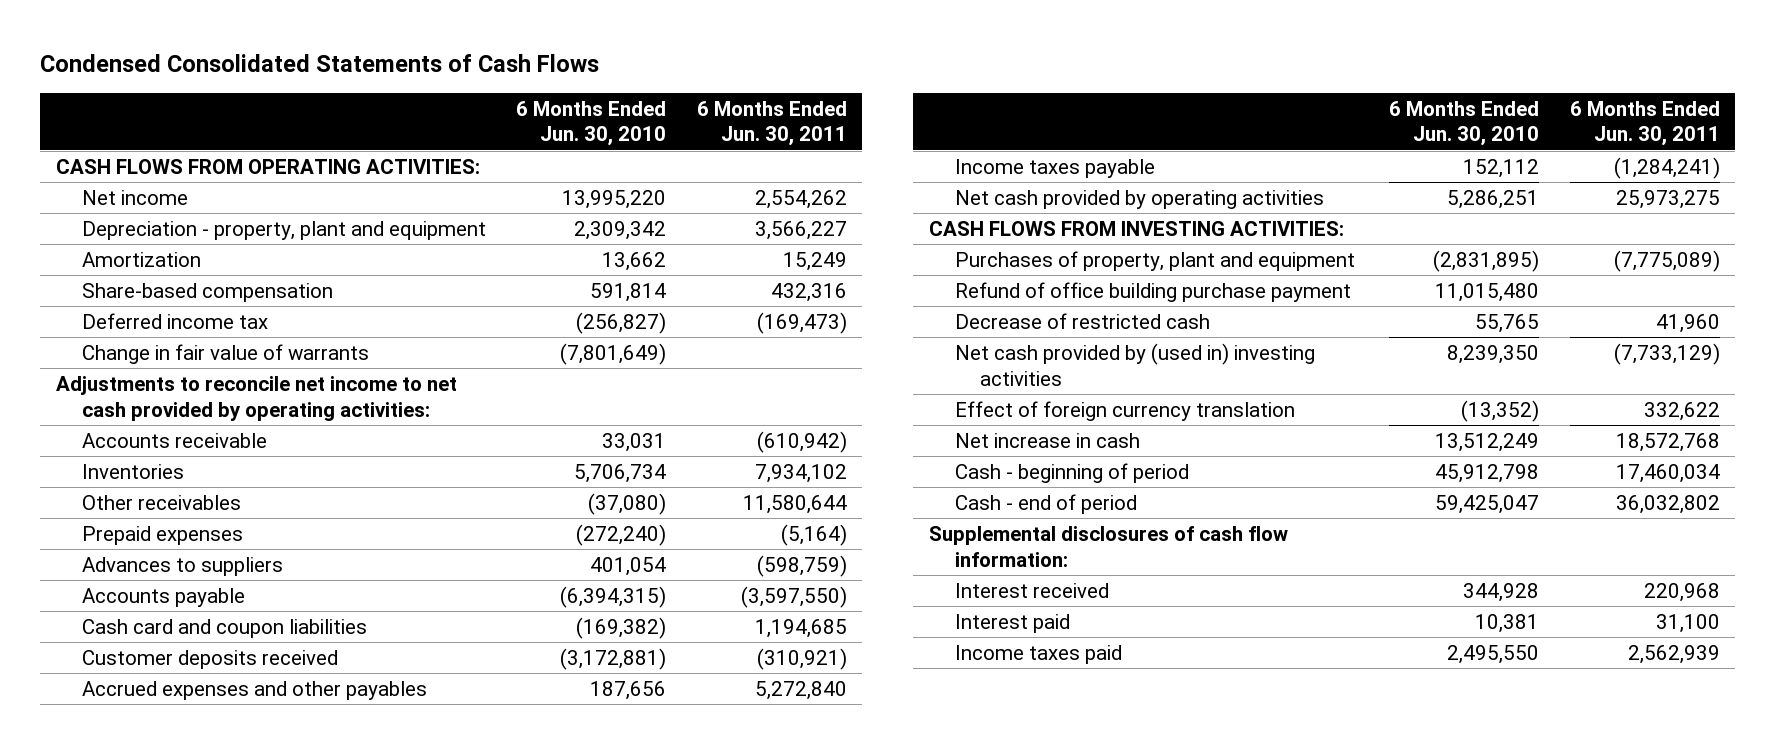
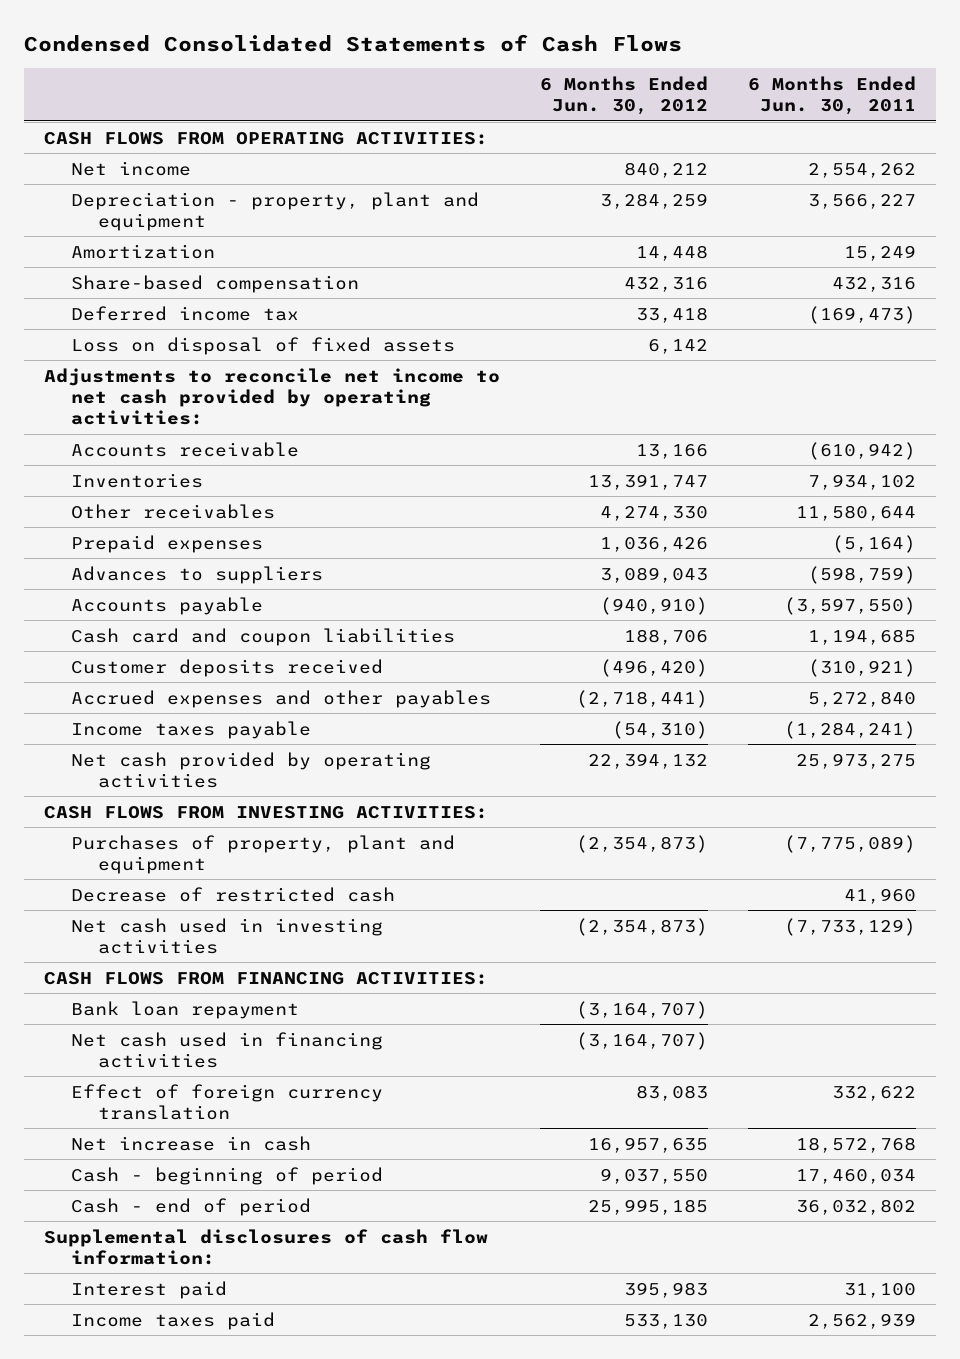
[516,100,667,147] 6 Months Ended Jun. 30, 2010 -> none
none -> [540,75,709,115] 6 Months Ended Jun. 30, 2012
[81,343,369,364] Change in fair value of warrants -> none
none -> [71,336,456,355] Loss on disposal of fixed assets
[954,281,1351,302] Refund of office building purchase payment -> none
[954,342,1315,386] Net cash provided by (used in) investing activities -> [71,917,384,954] Net cash used in investing activities
none -> [44,971,489,985] CASH FLOWS FROM FINANCING ACTIVITIES:
none -> [71,1000,300,1019] Bank loan repayment
none -> [71,1031,384,1068] Net cash used in financing activities
[954,582,1109,598] Interest received -> none

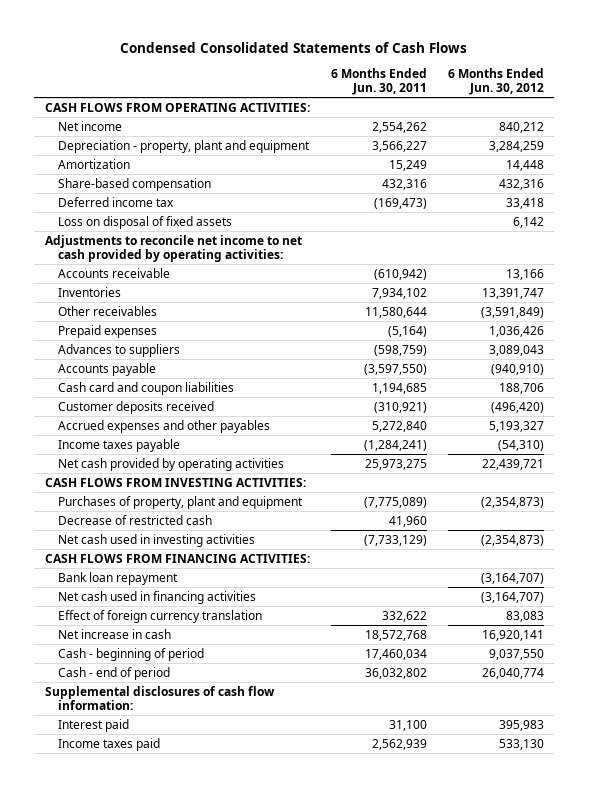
[600,505,709,521] 4,274,330 -> [480,306,544,318] (3,591,849)
[576,689,709,708] (2,718,441) -> [488,420,544,432] 5,193,327
[588,752,709,769] 22,394,132 -> [481,458,544,470] 22,439,721
[588,1136,709,1153] 16,957,635 -> [481,629,544,641] 16,920,141
[588,1198,709,1215] 25,995,185 -> [481,667,544,679] 26,040,774

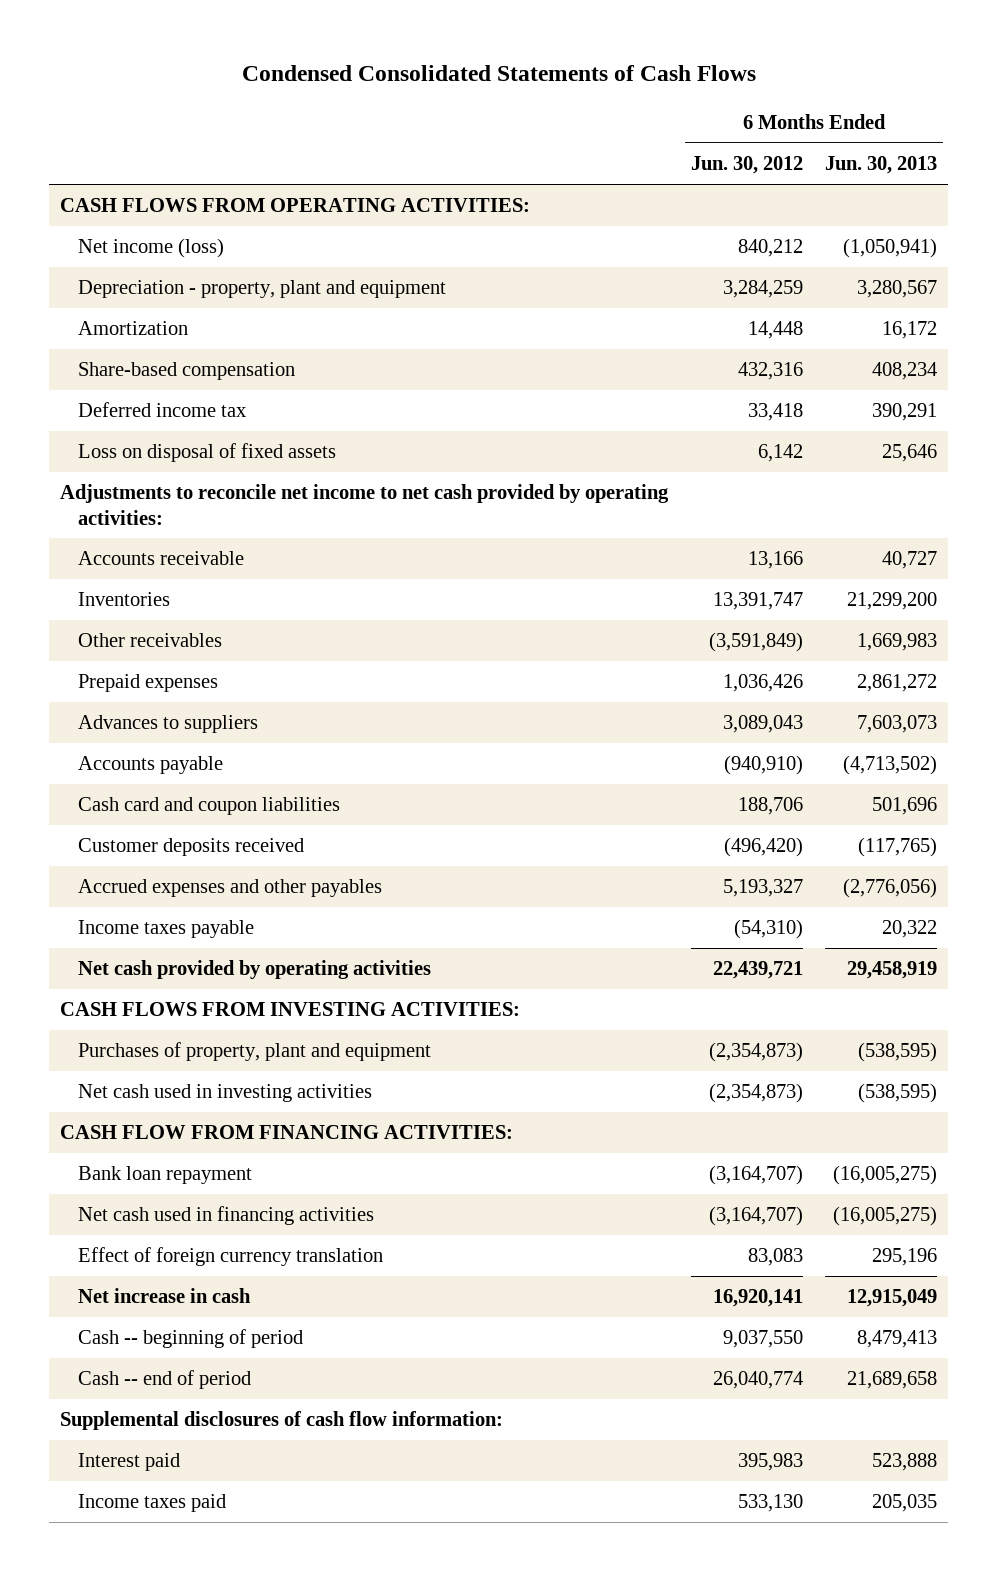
[330,67,427,96] 6 Months Ended Jun. 30, 2011 -> none
none -> [825,156,938,175] Jun. 30, 2013
[58,120,123,131] Net income -> [78,238,225,259] Net income (loss)
[58,514,213,525] Decrease of restricted cash -> none
[44,553,310,563] CASH FLOWS FROM FINANCING ACTIVITIES: -> [60,1125,514,1140] CASH FLOW FROM FINANCING ACTIVITIES:
[58,647,205,661] Cash - beginning of period -> [78,1329,304,1349] Cash -- beginning of period
[58,666,171,680] Cash - end of period -> [78,1370,252,1390] Cash -- end of period

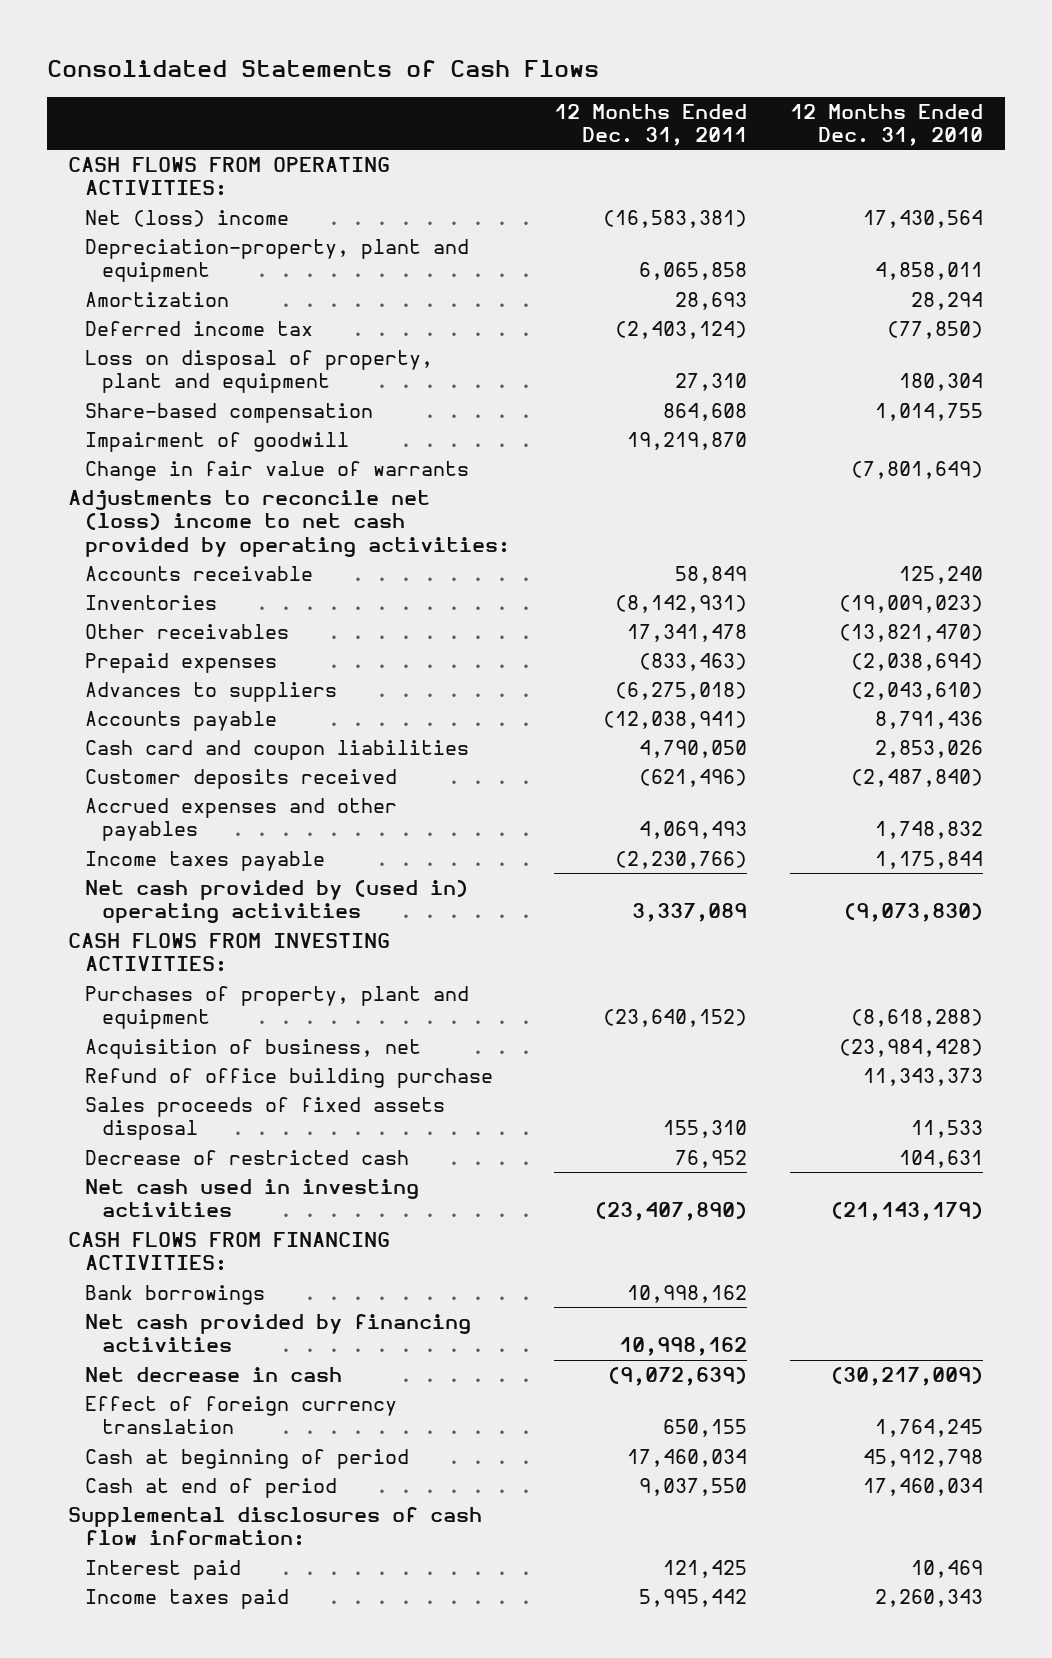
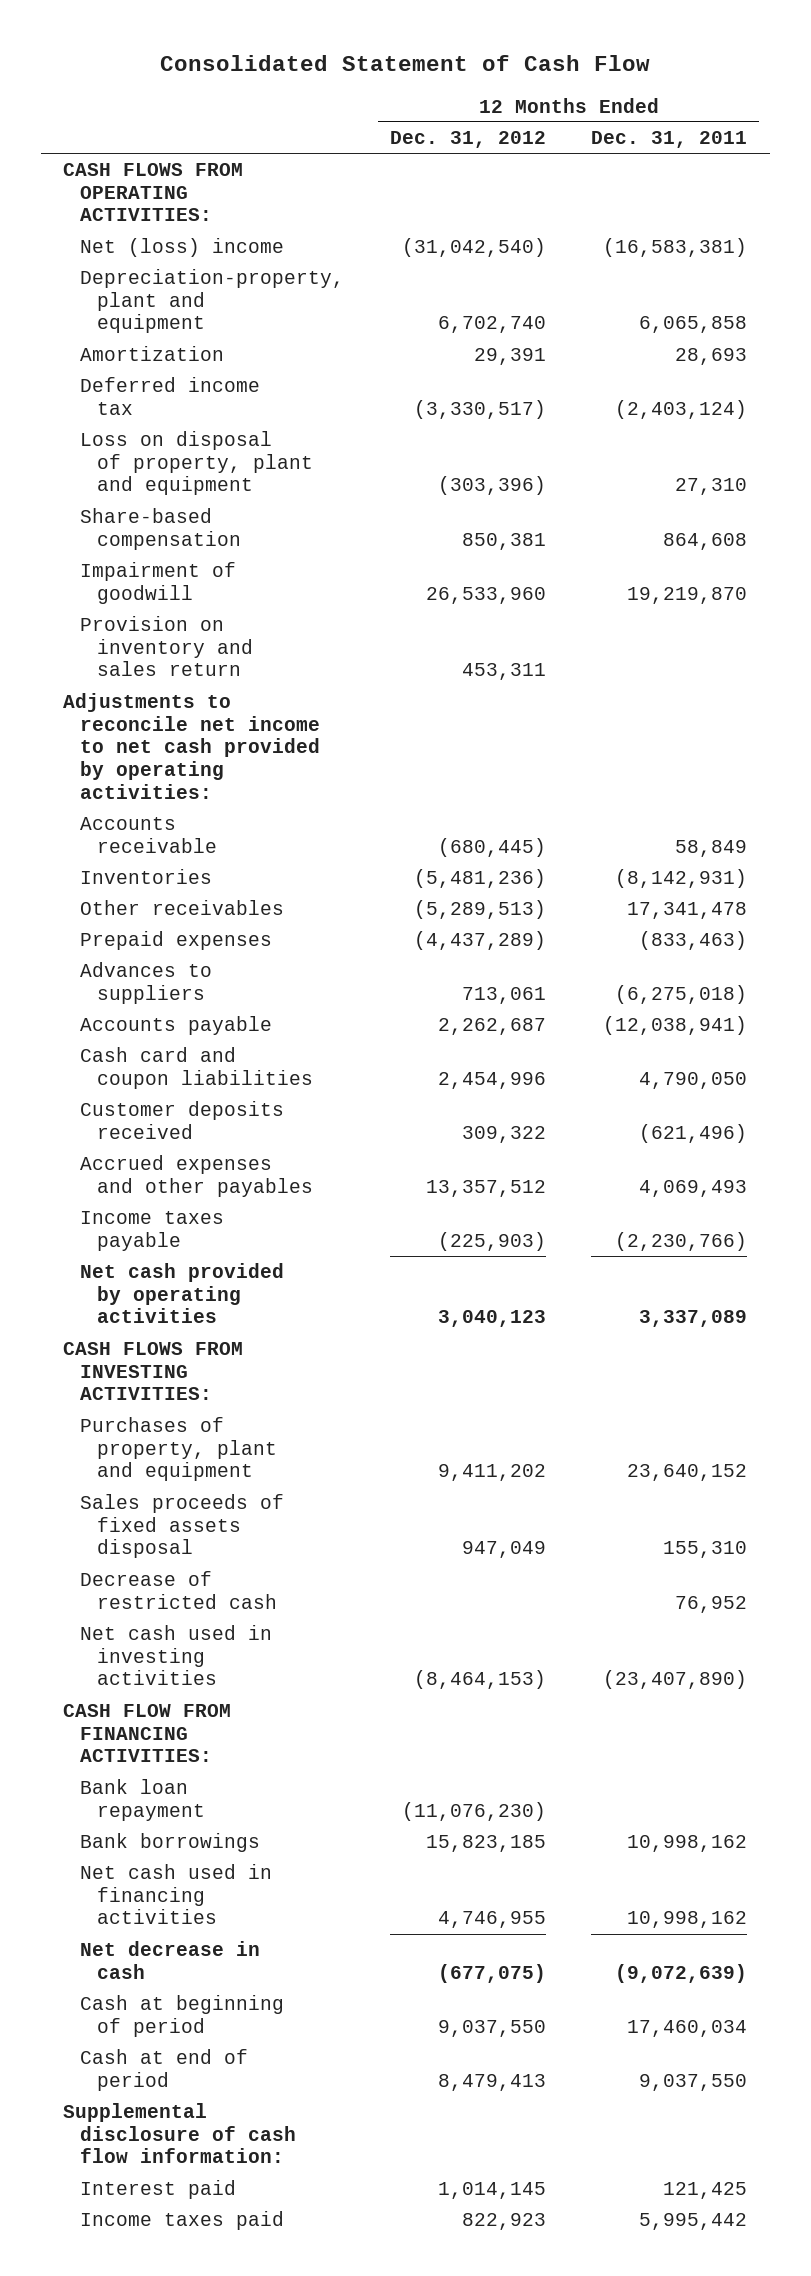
[46,60,599,78] Consolidated Statements of Cash Flows -> [160,54,651,71] Consolidated Statement of Cash Flow
[790,103,984,147] 12 Months Ended Dec. 31, 2010 -> none
none -> [389,130,546,148] Dec. 31, 2012
[85,461,470,482] Change in fair value of warrants -> none
none -> [79,616,253,677] Provision on inventory and sales return
[68,490,511,557] Adjustments to reconcile net (loss) income to net cash provided by operating activities: -> [63,693,320,799] Adjustments to reconcile net income to net cash provided by operating activities:
[85,880,469,924] Net cash provided by (used in) operating activities -> [79,1263,284,1324] Net cash provided by operating activities
[85,1039,422,1060] Acquisition of business, net -> none
[85,1068,494,1089] Refund of office building purchase -> none
[602,1009,747,1028] (23,640,152) -> [627,1464,748,1482] 23,640,152
[68,1232,391,1272] CASH FLOWS FROM FINANCING ACTIVITIES: -> [63,1704,232,1763] CASH FLOW FROM FINANCING ACTIVITIES:
none -> [79,1779,205,1821] Bank loan repayment
[85,1314,472,1353] Net cash provided by financing activities -> [79,1864,272,1925] Net cash used in financing activities
[85,1396,398,1435] Effect of foreign currency translation -> none
[68,1507,483,1547] Supplemental disclosures of cash flow information: -> [63,2103,296,2164] Supplemental disclosure of cash flow information:

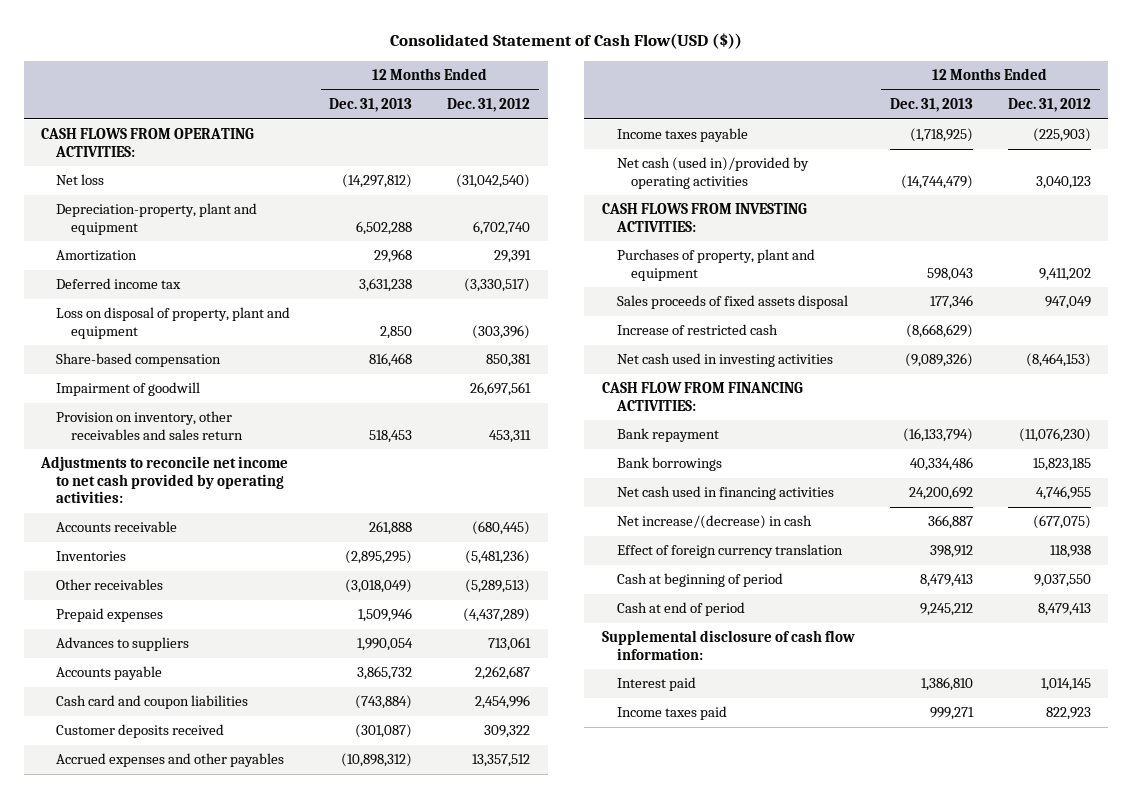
[160,54,651,71] Consolidated Statement of Cash Flow -> [390,33,743,50] Consolidated Statement of Cash Flow(USD ($))
[591,130,748,148] Dec. 31, 2011 -> none
none -> [329,98,413,113] Dec. 31, 2013
[79,238,284,258] Net (loss) income -> [56,174,105,186] Net loss
[425,586,546,604] 26,533,960 -> [470,382,532,397] 26,697,561
[79,616,253,677] Provision on inventory and sales return -> [56,411,243,440] Provision on inventory, other receivables and sales return
[79,1263,284,1324] Net cash provided by operating activities -> [616,157,809,189] Net cash (used in)/provided by operating activities
[79,1571,277,1609] Decrease of restricted cash -> [616,324,778,336] Increase of restricted cash
[79,1779,205,1821] Bank loan repayment -> [616,428,719,443] Bank repayment
[79,1941,260,1979] Net decrease in cash -> [616,515,812,530] Net increase/(decrease) in cash
none -> [616,544,843,559] Effect of foreign currency translation

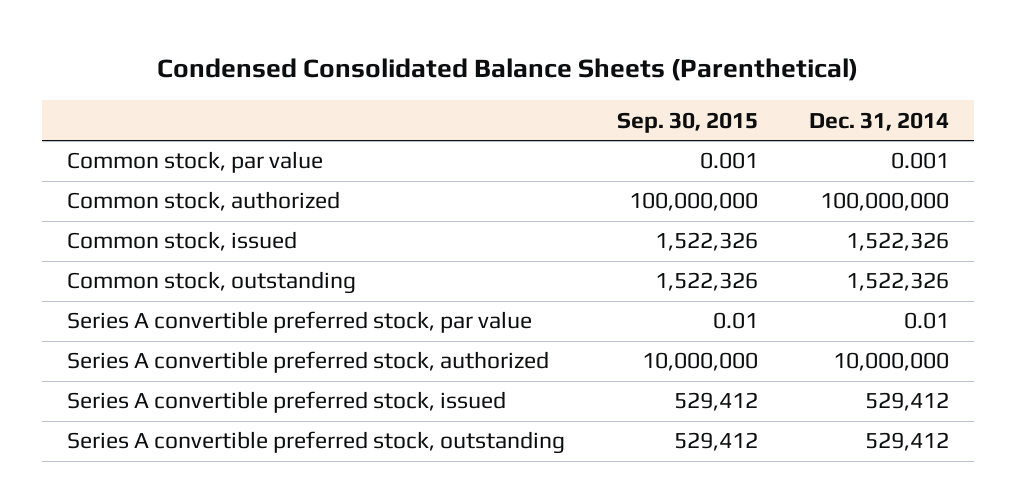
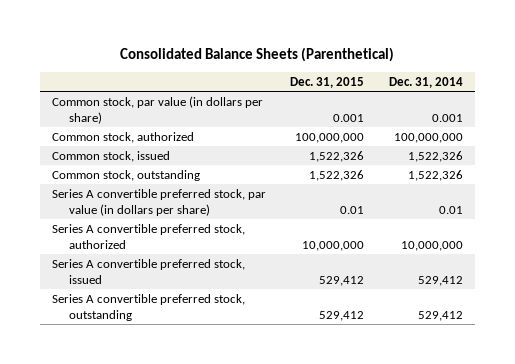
[157,58,859,82] Condensed Consolidated Balance Sheets (Parenthetical) -> [120,47,395,63] Consolidated Balance Sheets (Parenthetical)
[616,111,758,133] Sep. 30, 2015 -> none
none -> [290,76,365,88] Dec. 31, 2015
[67,151,324,174] Common stock, par value -> [51,95,263,124] Common stock, par value (in dollars per share)
[67,311,533,334] Series A convertible preferred stock, par value -> [51,188,266,216] Series A convertible preferred stock, par value (in dollars per share)

